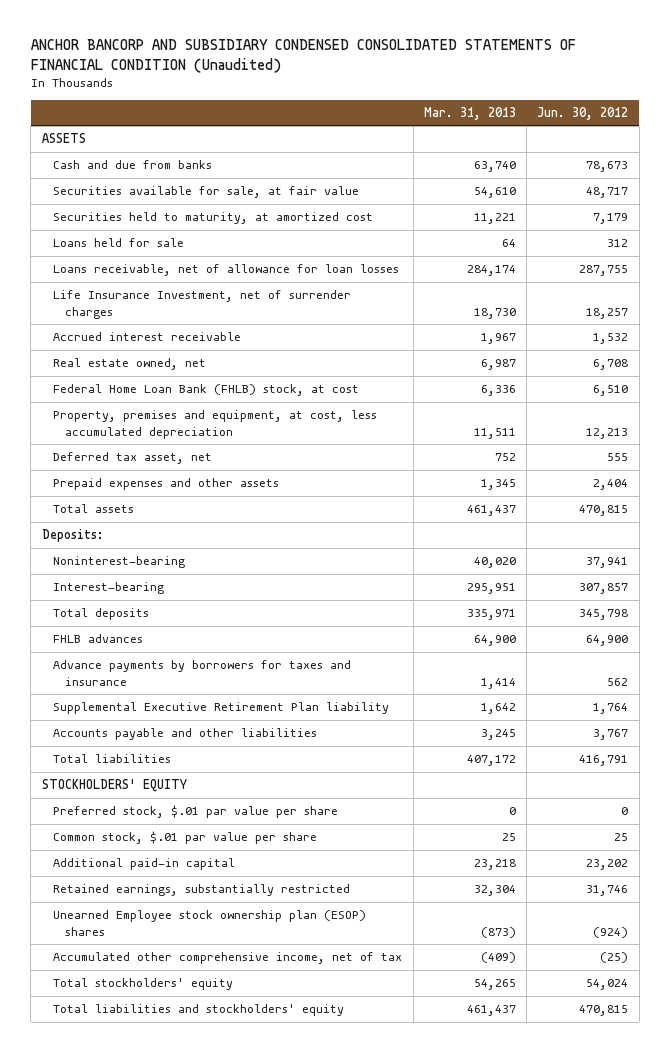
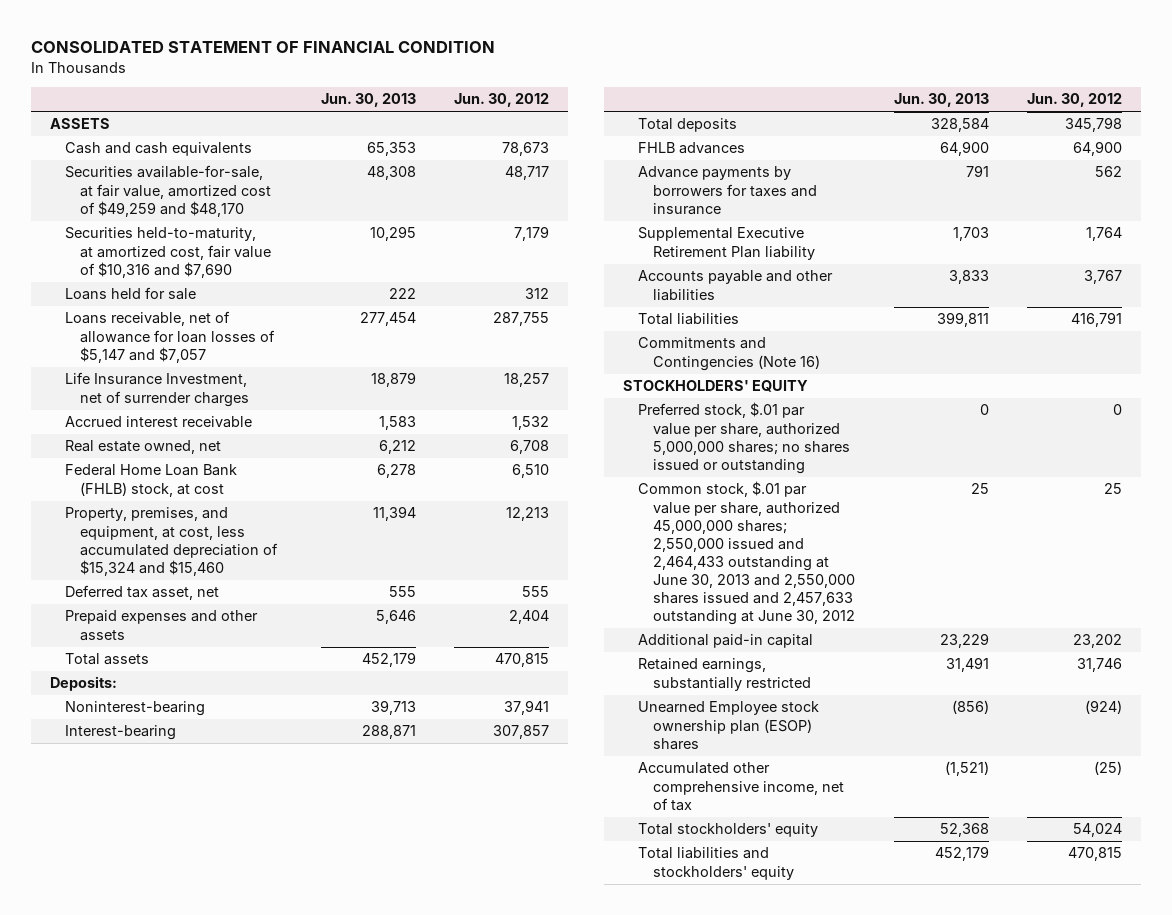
[30,39,576,74] ANCHOR BANCORP AND SUBSIDIARY CONDENSED CONSOLIDATED STATEMENTS OF FINANCIAL CONDITION (Unaudited) -> [30,41,495,54] CONSOLIDATED STATEMENT OF FINANCIAL CONDITION
[423,106,516,120] Mar. 31, 2013 -> none
none -> [320,93,416,108] Jun. 30, 2013
[53,160,213,170] Cash and due from banks -> [65,142,253,157] Cash and cash equivalents
[53,186,360,199] Securities available for sale, at fair value -> [65,165,272,217] Securities available-for-sale, at fair value, amortized cost of $49,259 and $48,170
[53,212,374,225] Securities held to maturity, at amortized cost -> [65,227,272,278] Securities held-to-maturity, at amortized cost, fair value of $10,316 and $7,690
[53,264,400,277] Loans receivable, net of allowance for loan losses -> [65,311,276,363] Loans receivable, net of allowance for loan losses of $5,147 and $7,057
[53,410,378,439] Property, premises and equipment, at cost, less accumulated depreciation -> [65,507,279,576] Property, premises, and equipment, at cost, less accumulated depreciation of $15,324 and $15,460
none -> [638,337,821,371] Commitments and Contingencies (Note 16)
[53,805,339,819] Preferred stock, $.01 par value per share -> [638,402,851,474] Preferred stock, $.01 par value per share, authorized 5,000,000 shares; no shares issued or outstanding
[53,831,318,845] Common stock, $.01 par value per share -> [638,481,856,626] Common stock, $.01 par value per share, authorized 45,000,000 shares; 2,550,000 issued and 2,464,433 outstanding at June 30, 2013 and 2,550,000 shares issued and 2,457,633 outstanding at June 30, 2012

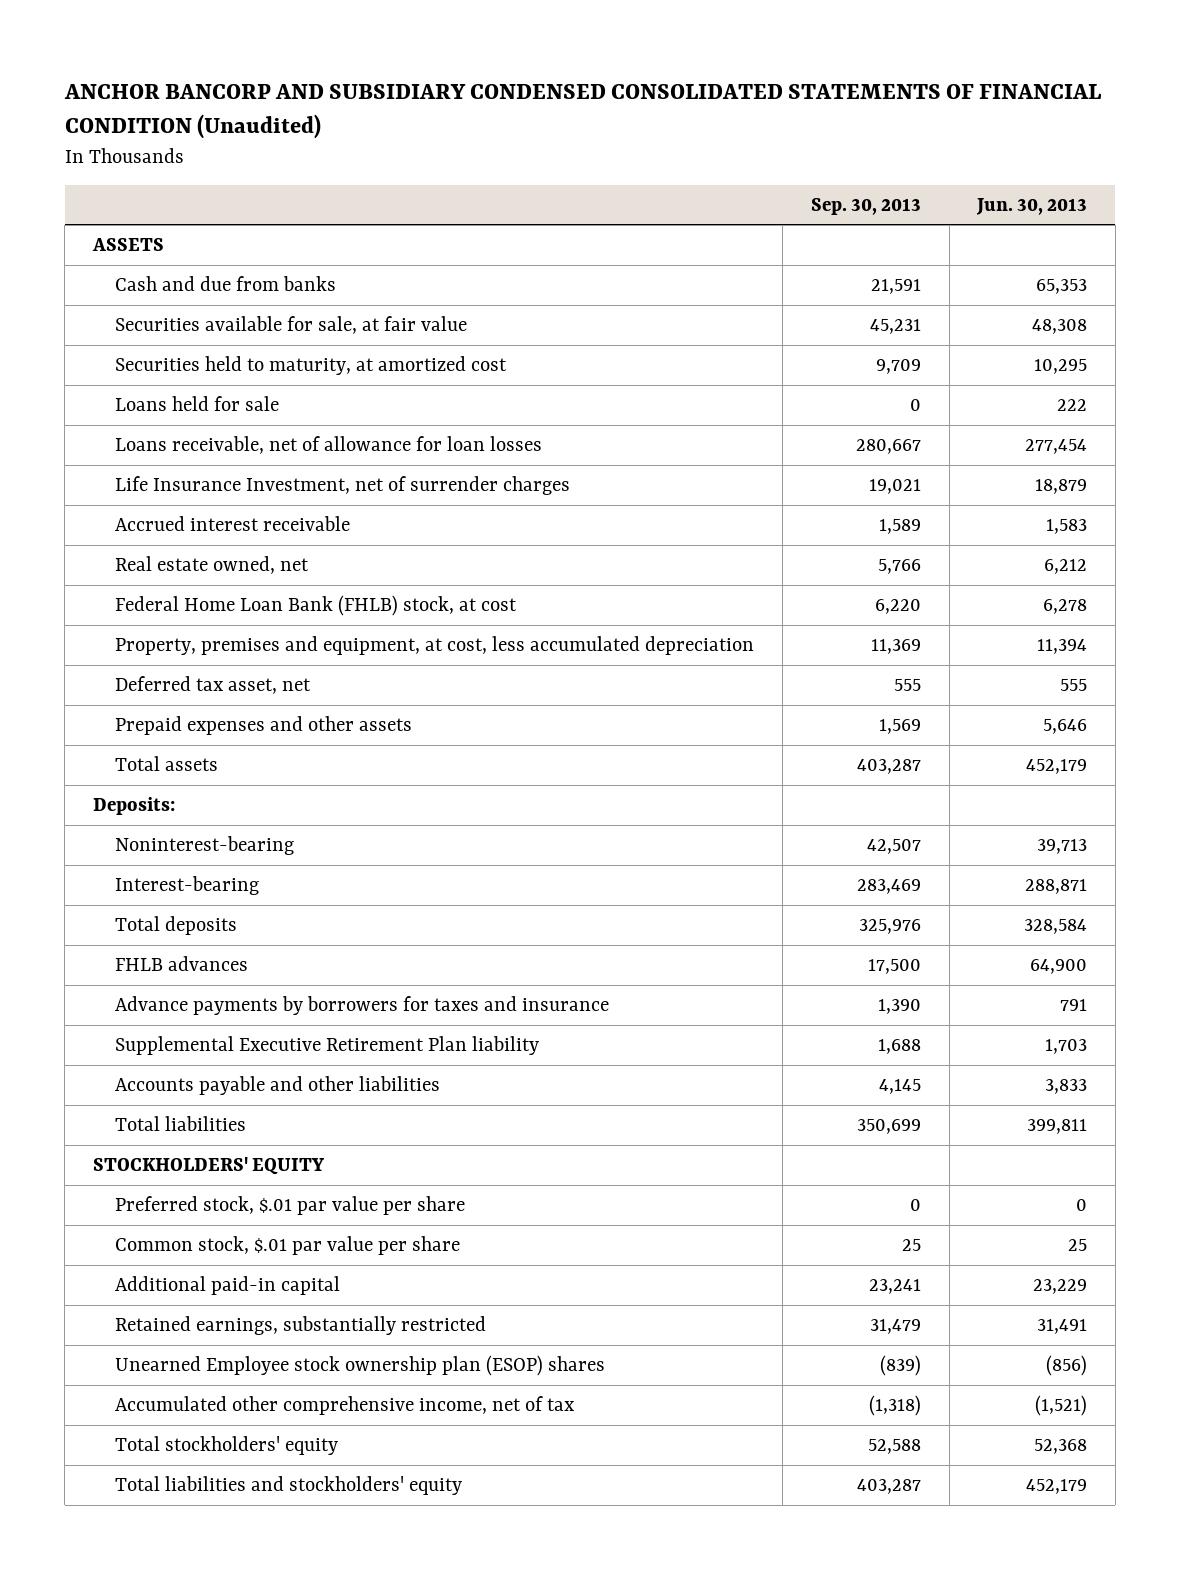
[30,41,495,54] CONSOLIDATED STATEMENT OF FINANCIAL CONDITION -> [63,84,1101,140] ANCHOR BANCORP AND SUBSIDIARY CONDENSED CONSOLIDATED STATEMENTS OF FINANCIAL CONDITION (Unaudited)
[453,93,549,108] Jun. 30, 2012 -> none
none -> [810,197,921,215] Sep. 30, 2013
[65,142,253,157] Cash and cash equivalents -> [115,276,337,292] Cash and due from banks
[65,165,272,217] Securities available-for-sale, at fair value, amortized cost of $49,259 and $48,170 -> [115,316,468,335] Securities available for sale, at fair value
[65,227,272,278] Securities held-to-maturity, at amortized cost, fair value of $10,316 and $7,690 -> [115,356,508,376] Securities held to maturity, at amortized cost
[65,311,276,363] Loans receivable, net of allowance for loan losses of $5,147 and $7,057 -> [115,436,543,455] Loans receivable, net of allowance for loan losses
[65,507,279,576] Property, premises, and equipment, at cost, less accumulated depreciation of $15,324 and $15,460 -> [115,636,755,656] Property, premises and equipment, at cost, less accumulated depreciation
[638,337,821,371] Commitments and Contingencies (Note 16) -> none
[638,402,851,474] Preferred stock, $.01 par value per share, authorized 5,000,000 shares; no shares issued or outstanding -> [115,1196,466,1216] Preferred stock, $.01 par value per share
[638,481,856,626] Common stock, $.01 par value per share, authorized 45,000,000 shares; 2,550,000 issued and 2,464,433 outstanding at June 30, 2013 and 2,550,000 shares issued and 2,457,633 outstanding at June 30, 2012 -> [115,1236,461,1256] Common stock, $.01 par value per share

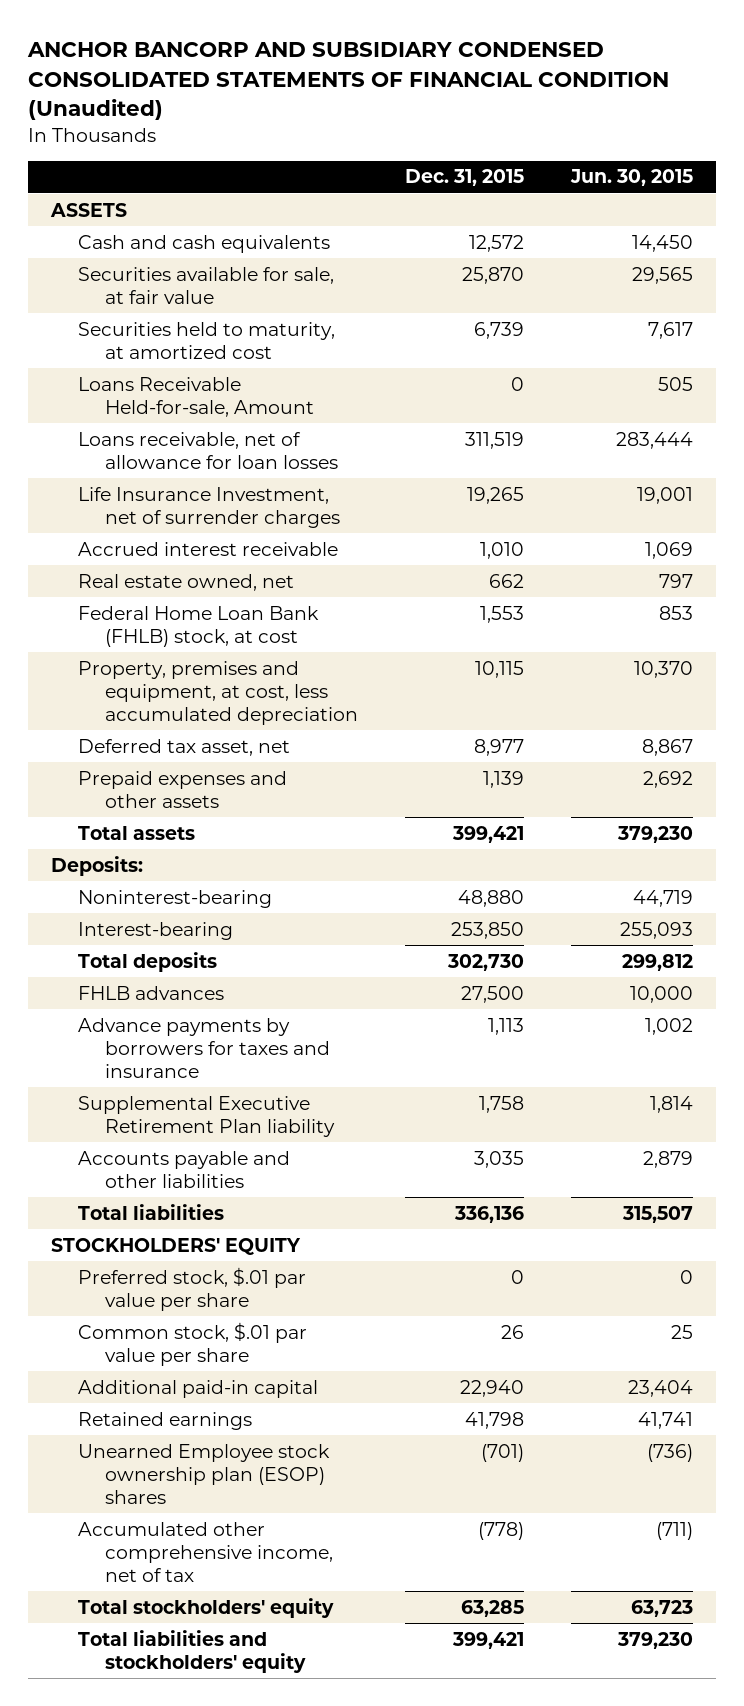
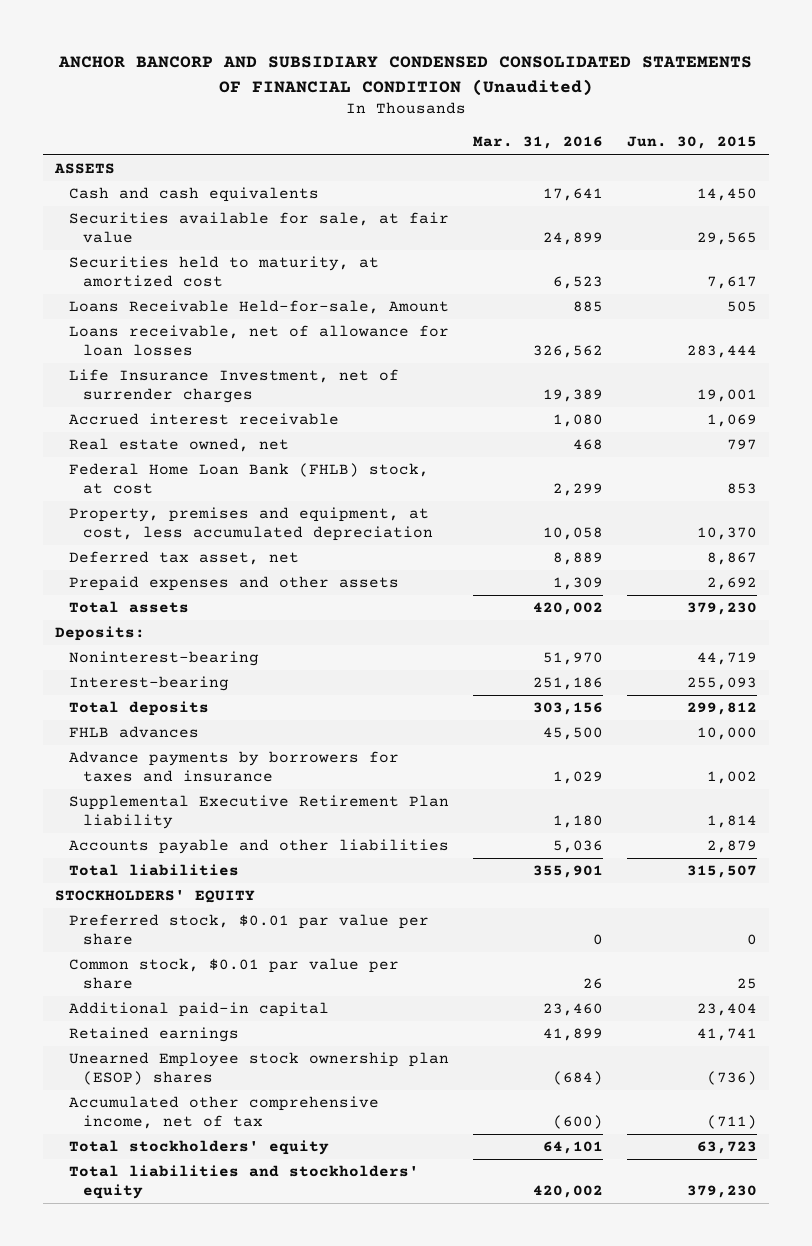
[404,169,524,187] Dec. 31, 2015 -> none
none -> [472,136,603,150] Mar. 31, 2016
[78,1266,307,1311] Preferred stock, $.01 par value per share -> [68,914,429,945] Preferred stock, $0.01 par value per share
[78,1321,308,1366] Common stock, $.01 par value per share -> [68,958,399,989] Common stock, $0.01 par value per share

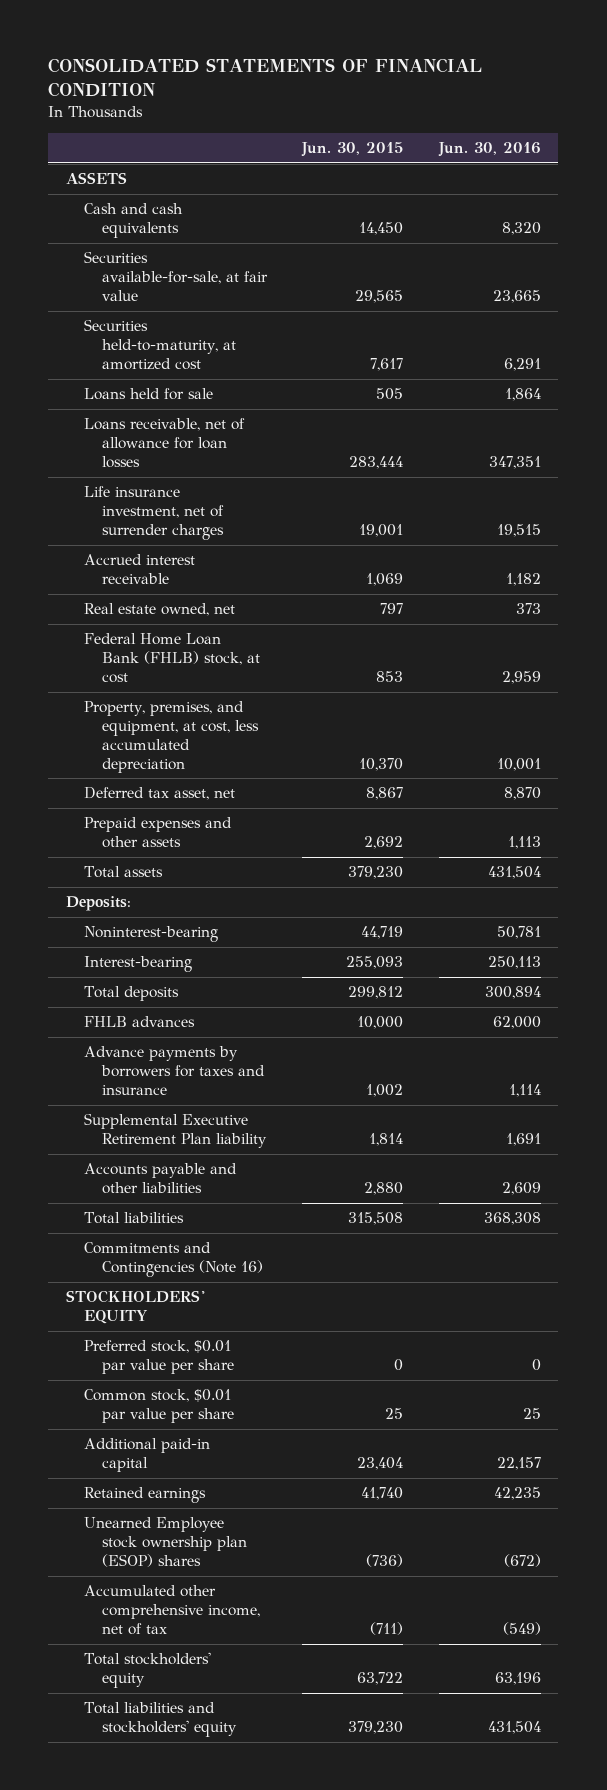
[57,56,752,96] ANCHOR BANCORP AND SUBSIDIARY CONDENSED CONSOLIDATED STATEMENTS OF FINANCIAL CONDITION (Unaudited) -> [48,58,483,98] CONSOLIDATED STATEMENTS OF FINANCIAL CONDITION
[472,136,603,150] Mar. 31, 2016 -> none
none -> [437,142,541,158] Jun. 30, 2016
[68,212,449,243] Securities available for sale, at fair value -> [83,251,268,301] Securities available-for-sale, at fair value
[68,256,379,287] Securities held to maturity, at amortized cost -> [83,319,236,370] Securities held-to-maturity, at amortized cost
[68,300,449,315] Loans Receivable Held-for-sale, Amount -> [83,388,213,401] Loans held for sale
[68,369,399,403] Life Insurance Investment, net of surrender charges -> [83,486,224,540] Life insurance investment, net of surrender charges
[68,507,433,541] Property, premises and equipment, at cost, less accumulated depreciation -> [83,701,259,773] Property, premises, and equipment, at cost, less accumulated depreciation
[706,840,757,854] 2,879 -> [364,1182,404,1196] 2,880
[686,865,757,879] 315,507 -> [348,1212,404,1226] 315,508
none -> [83,1242,263,1278] Commitments and Contingencies (Note 16)
[696,1028,757,1042] 41,741 -> [361,1487,404,1501] 41,740
[696,1141,757,1155] 63,723 -> [357,1672,404,1686] 63,722

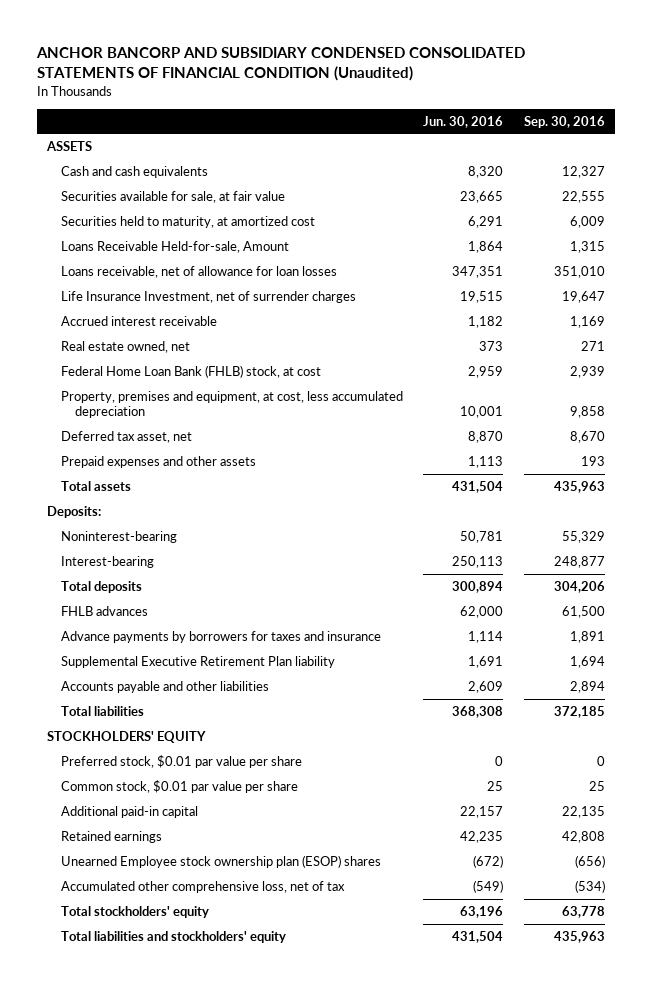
[48,58,483,98] CONSOLIDATED STATEMENTS OF FINANCIAL CONDITION -> [36,46,526,81] ANCHOR BANCORP AND SUBSIDIARY CONDENSED CONSOLIDATED STATEMENTS OF FINANCIAL CONDITION (Unaudited)
[301,142,404,158] Jun. 30, 2015 -> none
none -> [523,115,605,128] Sep. 30, 2016
[83,251,268,301] Securities available-for-sale, at fair value -> [61,191,286,204] Securities available for sale, at fair value
[83,319,236,370] Securities held-to-maturity, at amortized cost -> [61,216,316,229] Securities held to maturity, at amortized cost
[83,388,213,401] Loans held for sale -> [61,241,290,254] Loans Receivable Held-for-sale, Amount
[83,486,224,540] Life insurance investment, net of surrender charges -> [61,291,357,304] Life Insurance Investment, net of surrender charges
[83,701,259,773] Property, premises, and equipment, at cost, less accumulated depreciation -> [61,391,404,419] Property, premises and equipment, at cost, less accumulated depreciation
[83,1242,263,1278] Commitments and Contingencies (Note 16) -> none
[83,1585,260,1635] Accumulated other comprehensive income, net of tax -> [61,881,346,894] Accumulated other comprehensive loss, net of tax

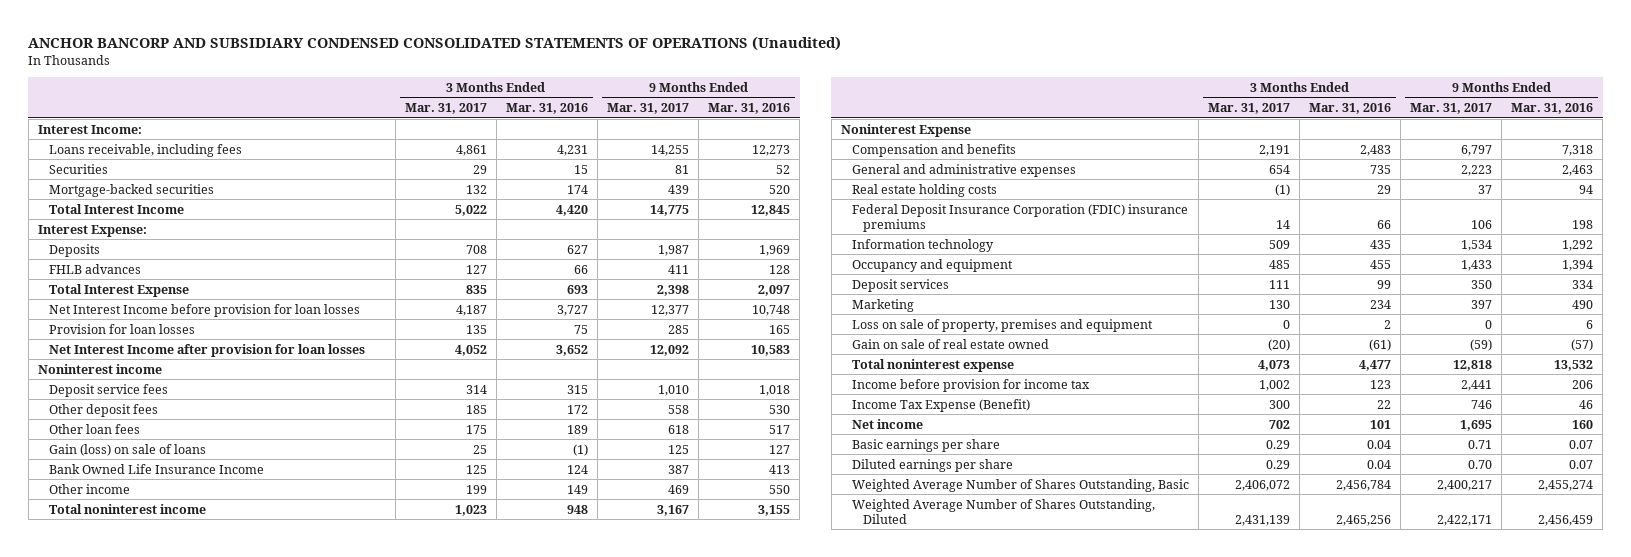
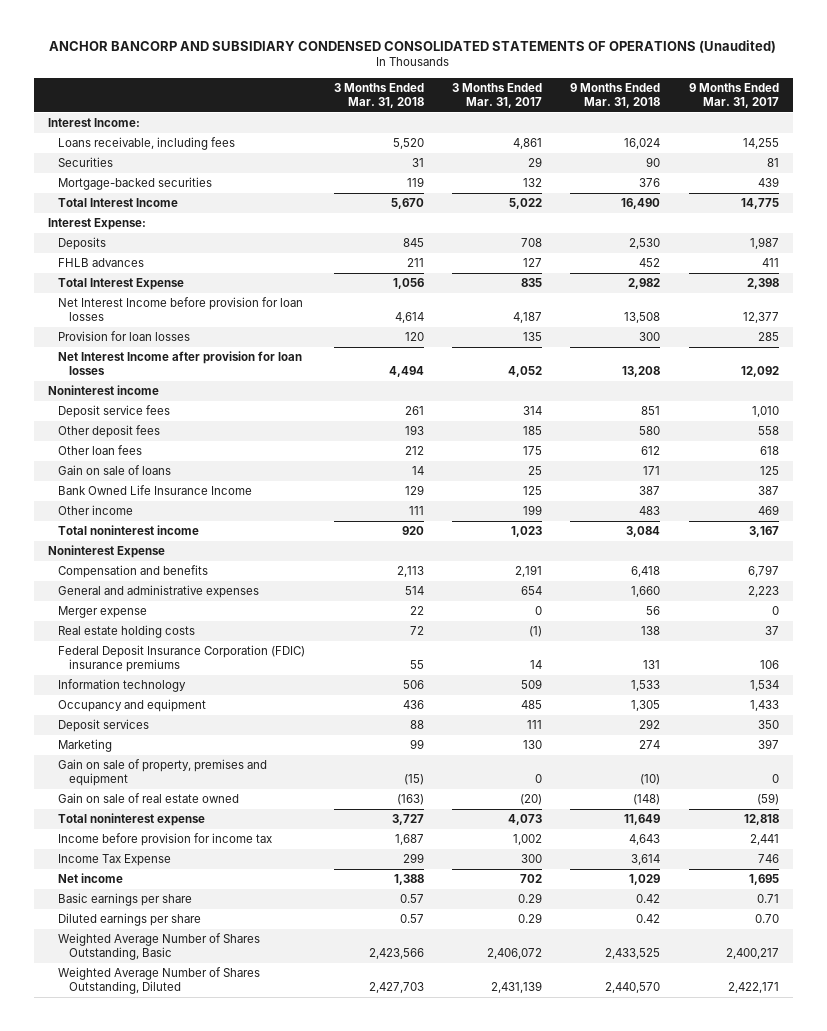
[505,103,588,115] Mar. 31, 2016 -> none
[708,103,791,115] Mar. 31, 2016 -> none
none -> [333,82,424,109] 3 Months Ended Mar. 31, 2018
none -> [570,82,661,109] 9 Months Ended Mar. 31, 2018
[48,443,206,456] Gain (loss) on sale of loans -> [58,464,172,475] Gain on sale of loans
none -> [58,605,148,618] Merger expense
[851,318,1153,332] Loss on sale of property, premises and equipment -> [58,758,268,787] Gain on sale of property, premises and equipment
[851,398,1030,412] Income Tax Expense (Benefit) -> [58,853,172,866] Income Tax Expense

